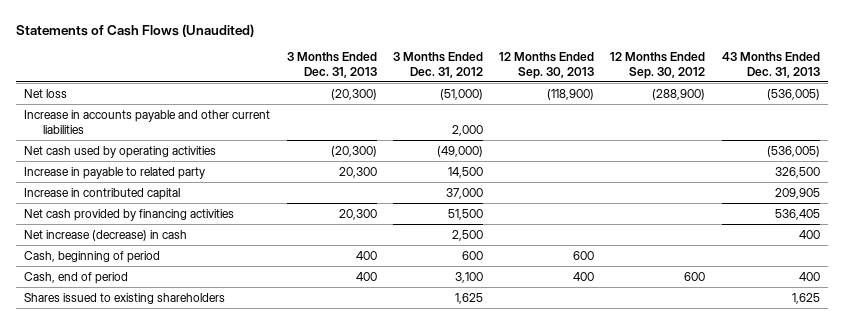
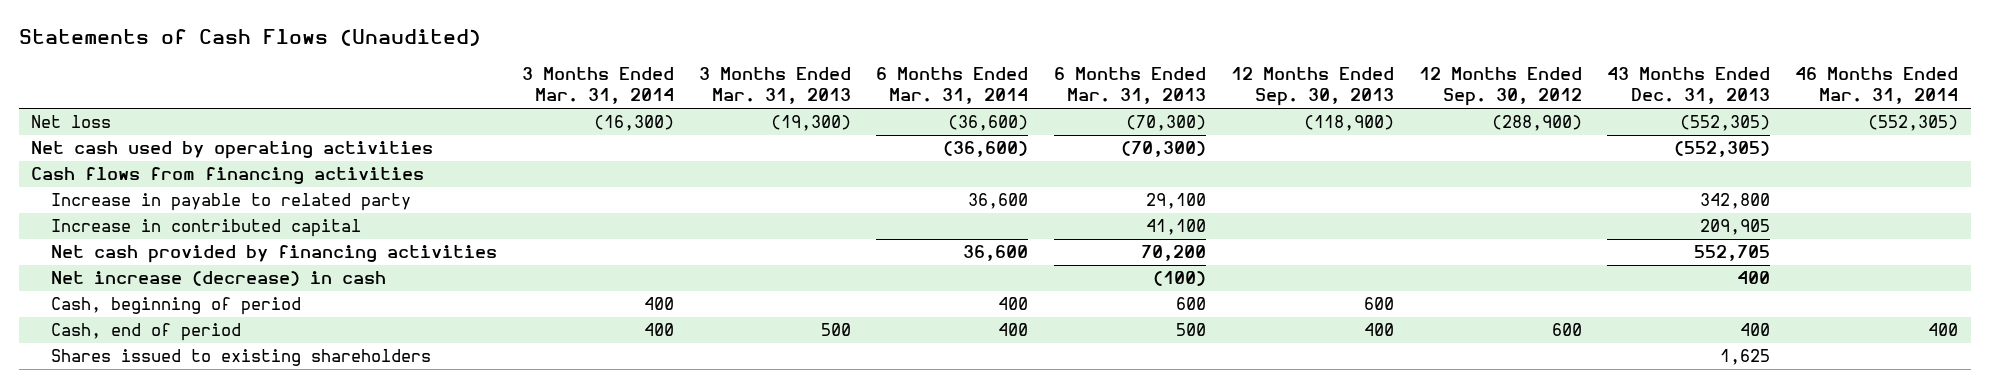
[286,52,377,78] 3 Months Ended Dec. 31, 2013 -> none
[392,52,483,78] 3 Months Ended Dec. 31, 2012 -> none
none -> [521,67,674,105] 3 Months Ended Mar. 31, 2014
none -> [699,67,852,105] 3 Months Ended Mar. 31, 2013
none -> [876,67,1029,105] 6 Months Ended Mar. 31, 2014
none -> [1053,67,1206,105] 6 Months Ended Mar. 31, 2013
none -> [1795,67,1959,105] 46 Months Ended Mar. 31, 2014
[24,109,271,134] Increase in accounts payable and other current liabilities -> none
[766,88,820,100] (536,005) -> [1680,115,1771,132] (552,305)
[766,145,820,157] (536,005) -> [1674,141,1771,158] (552,305)
none -> [31,167,425,185] Cash flows from financing activities
[774,166,820,178] 326,500 -> [1700,193,1771,210] 342,800
[774,208,820,220] 536,405 -> [1694,245,1771,262] 552,705

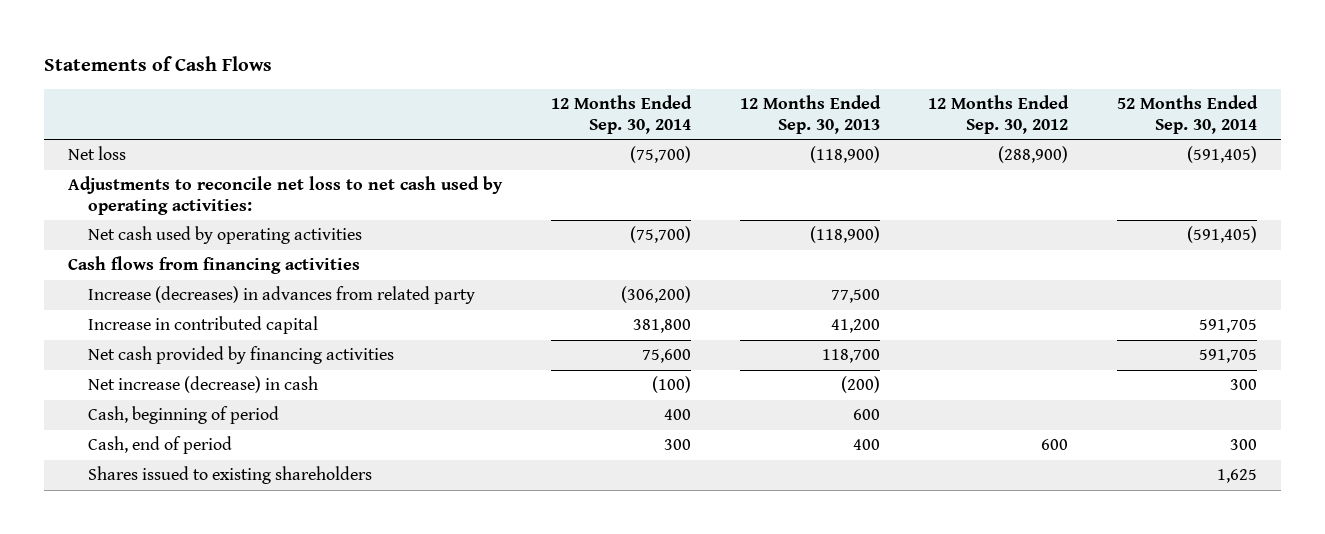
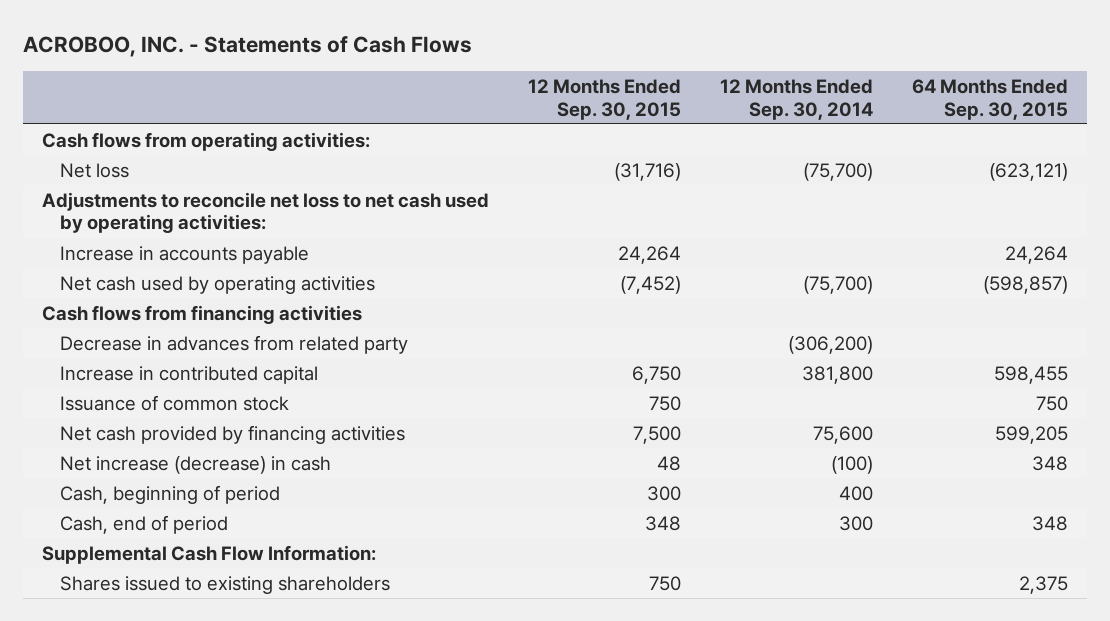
[44,56,273,72] Statements of Cash Flows -> [23,36,473,58] ACROBOO, INC. - Statements of Cash Flows
[739,94,881,134] 12 Months Ended Sep. 30, 2013 -> none
[928,94,1070,134] 12 Months Ended Sep. 30, 2012 -> none
[1117,94,1259,134] 52 Months Ended Sep. 30, 2014 -> none
none -> [528,78,682,120] 12 Months Ended Sep. 30, 2015
none -> [911,78,1068,120] 64 Months Ended Sep. 30, 2015
none -> [42,131,371,151] Cash flows from operating activities:
none -> [59,245,309,264] Increase in accounts payable
[87,286,475,305] Increase (decreases) in advances from related party -> [59,334,408,354] Decrease in advances from related party
none -> [59,394,289,411] Issuance of common stock
none -> [42,544,377,564] Supplemental Cash Flow Information:

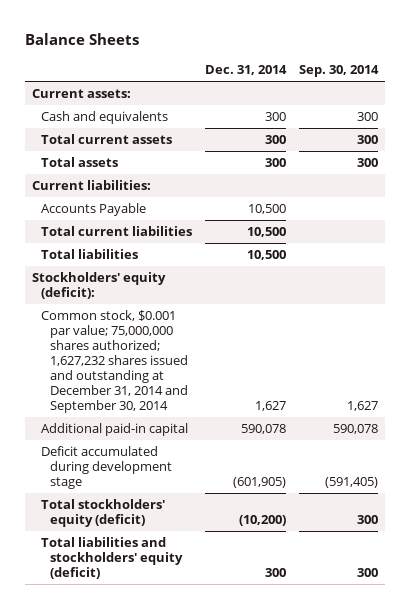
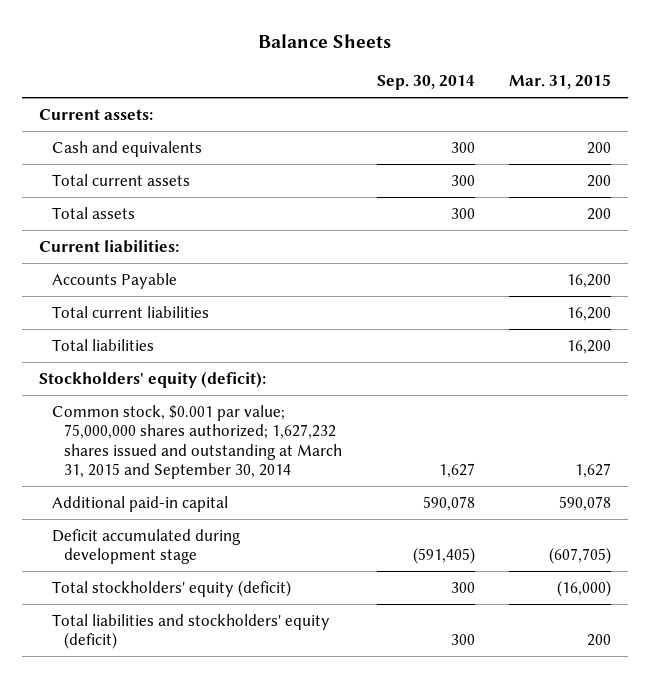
[205,65,288,76] Dec. 31, 2014 -> none
none -> [508,74,611,90] Mar. 31, 2015
[41,310,189,413] Common stock, $0.001 par value; 75,000,000 shares authorized; 1,627,232 shares issued and outstanding at December 31, 2014 and September 30, 2014 -> [51,404,343,479] Common stock, $0.001 par value; 75,000,000 shares authorized; 1,627,232 shares issued and outstanding at March 31, 2015 and September 30, 2014

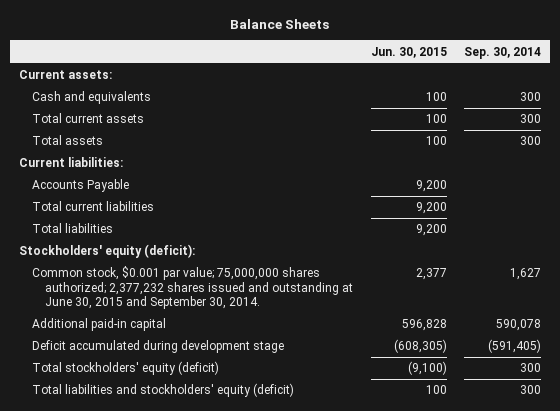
[508,74,611,90] Mar. 31, 2015 -> none
none -> [370,46,447,58] Jun. 30, 2015
[51,404,343,479] Common stock, $0.001 par value; 75,000,000 shares authorized; 1,627,232 shares issued and outstanding at March 31, 2015 and September 30, 2014 -> [32,266,354,309] Common stock, $0.001 par value; 75,000,000 shares authorized; 2,377,232 shares issued and outstanding at June 30, 2015 and September 30, 2014.

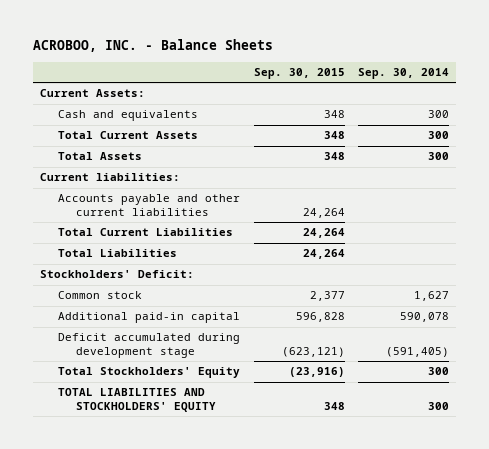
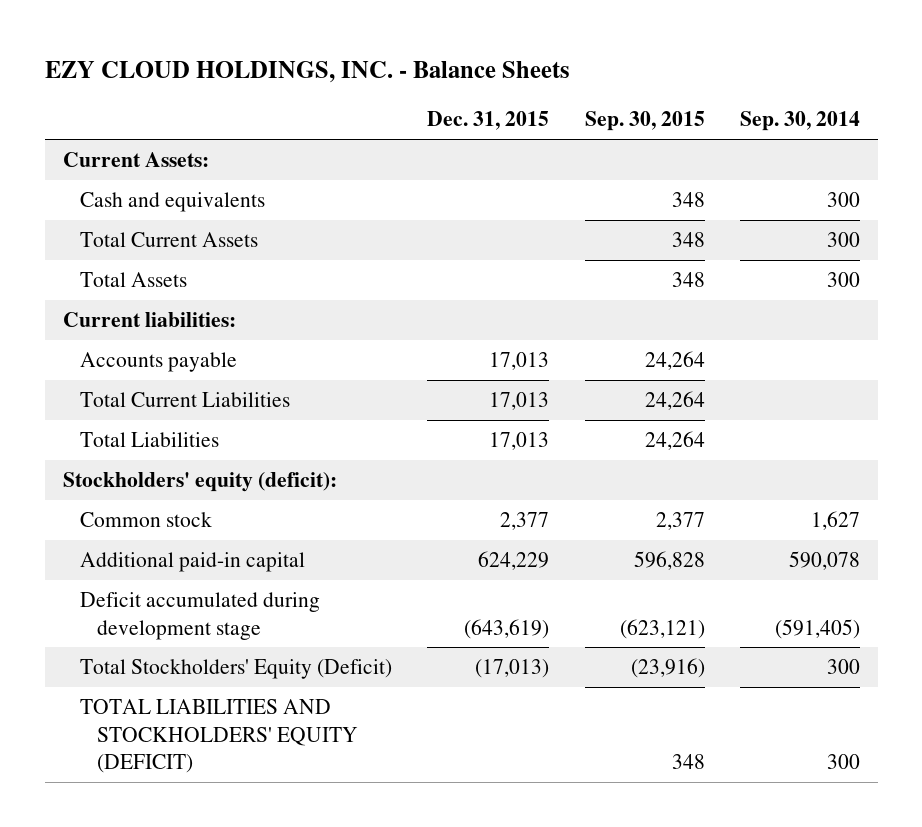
[33,39,274,53] ACROBOO, INC. - Balance Sheets -> [44,61,570,84] EZY CLOUD HOLDINGS, INC. - Balance Sheets
none -> [427,111,550,131] Dec. 31, 2015
[57,194,240,217] Accounts payable and other current liabilities -> [79,352,237,373] Accounts payable
[39,270,194,279] Stockholders' Deficit: -> [62,472,337,493] Stockholders' equity (deficit):
[57,367,240,379] Total Stockholders' Equity -> [79,659,392,680] Total Stockholders' Equity (Deficit)
[57,388,216,413] TOTAL LIABILITIES AND STOCKHOLDERS' EQUITY -> [79,699,359,774] TOTAL LIABILITIES AND STOCKHOLDERS' EQUITY (DEFICIT)

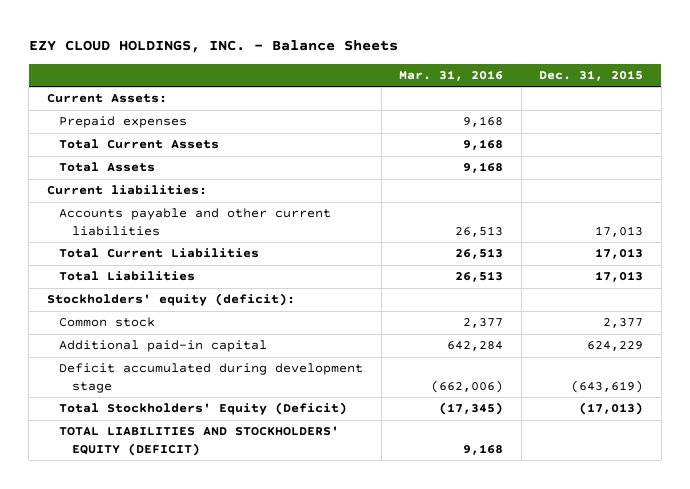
[584,111,705,132] Sep. 30, 2015 -> none
[739,111,860,132] Sep. 30, 2014 -> none
none -> [399,69,504,81] Mar. 31, 2016
[79,192,265,213] Cash and equivalents -> none
none -> [59,116,188,129] Prepaid expenses
[79,352,237,373] Accounts payable -> [59,208,332,236] Accounts payable and other current liabilities

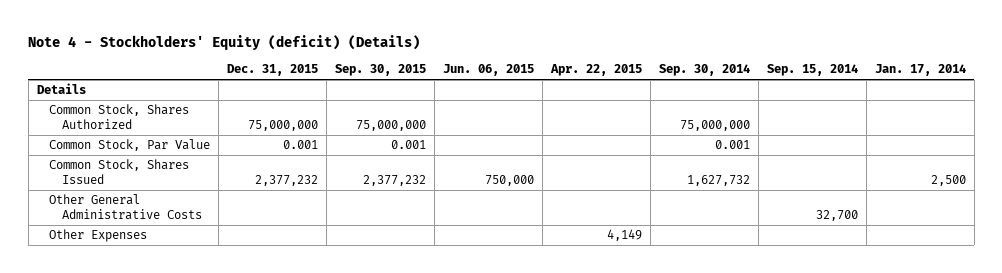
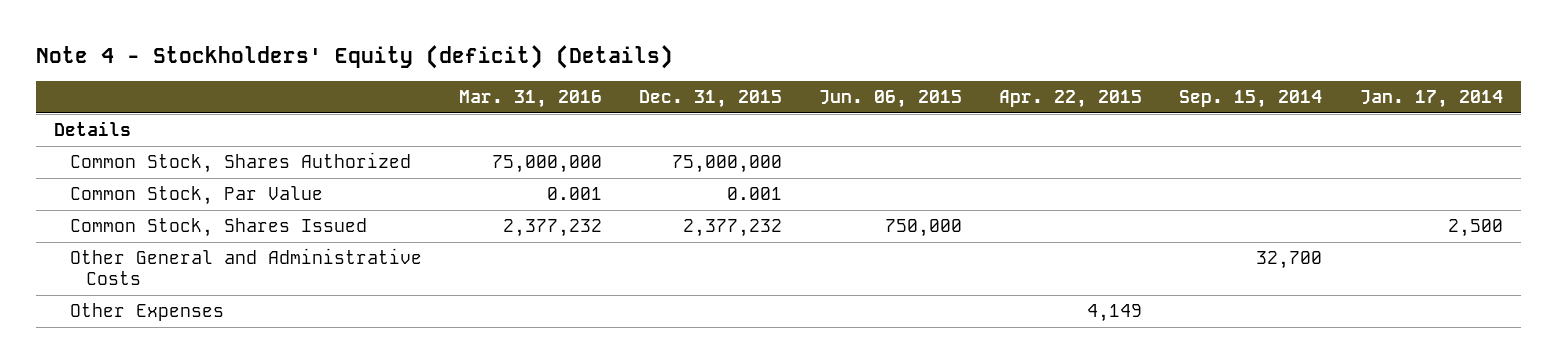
[335,64,427,77] Sep. 30, 2015 -> none
[658,64,750,77] Sep. 30, 2014 -> none
none -> [459,90,603,109] Mar. 31, 2016
[49,194,202,221] Other General Administrative Costs -> [70,248,423,286] Other General and Administrative Costs

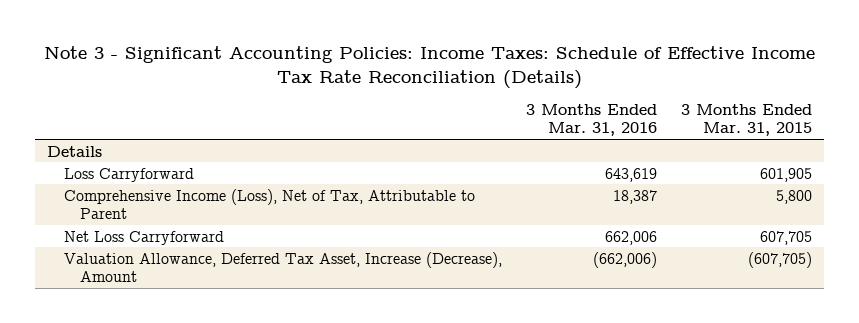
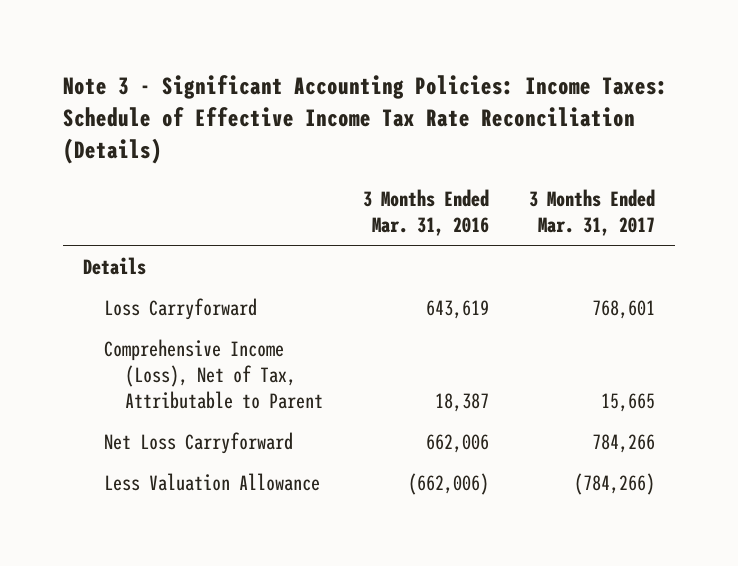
[681,103,813,137] 3 Months Ended Mar. 31, 2015 -> none
none -> [529,188,656,236] 3 Months Ended Mar. 31, 2017
[63,251,502,283] Valuation Allowance, Deferred Tax Asset, Increase (Decrease), Amount -> [103,472,320,491] Less Valuation Allowance

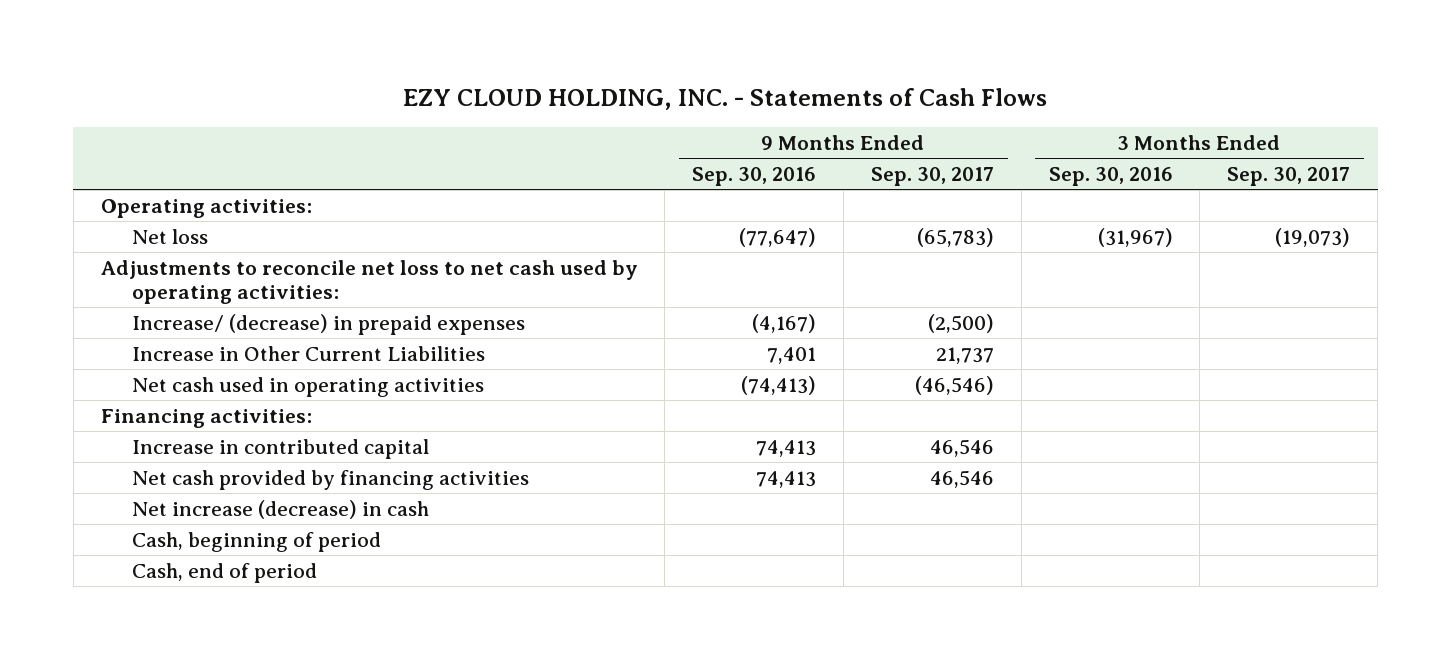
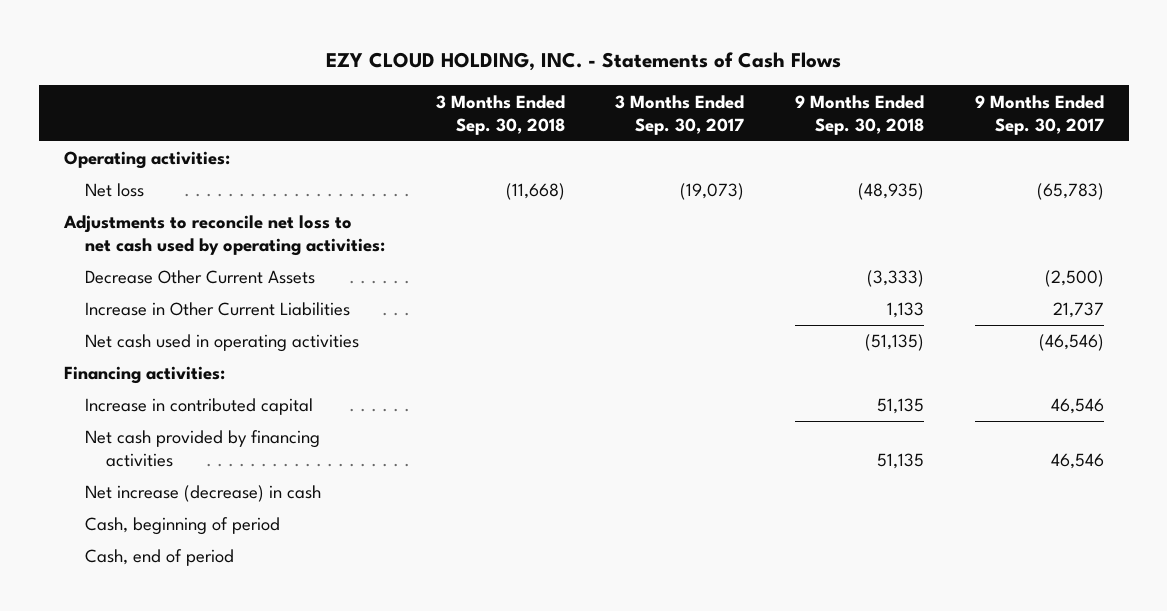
[692,167,817,187] Sep. 30, 2016 -> none
[1048,167,1173,187] Sep. 30, 2016 -> none
none -> [435,94,565,135] 3 Months Ended Sep. 30, 2018
none -> [794,94,924,135] 9 Months Ended Sep. 30, 2018
[132,313,526,335] Increase/ (decrease) in prepaid expenses -> none
none -> [85,270,316,285] Decrease Other Current Assets

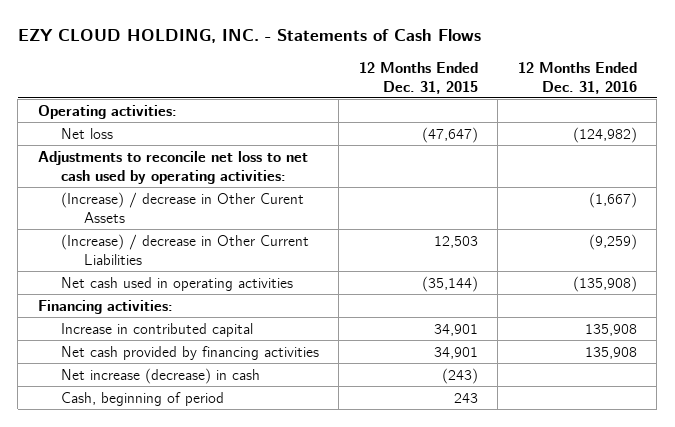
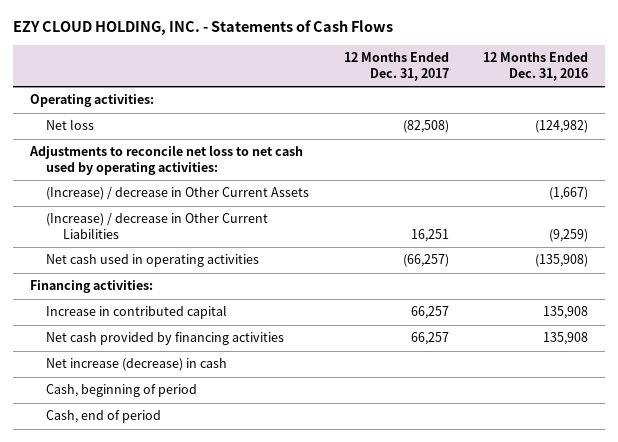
[358,61,478,94] 12 Months Ended Dec. 31, 2015 -> none
none -> [343,52,449,81] 12 Months Ended Dec. 31, 2017
[60,191,304,223] (Increase) / decrease in Other Curent Assets -> [46,187,310,201] (Increase) / decrease in Other Current Assets
none -> [46,410,162,424] Cash, end of period

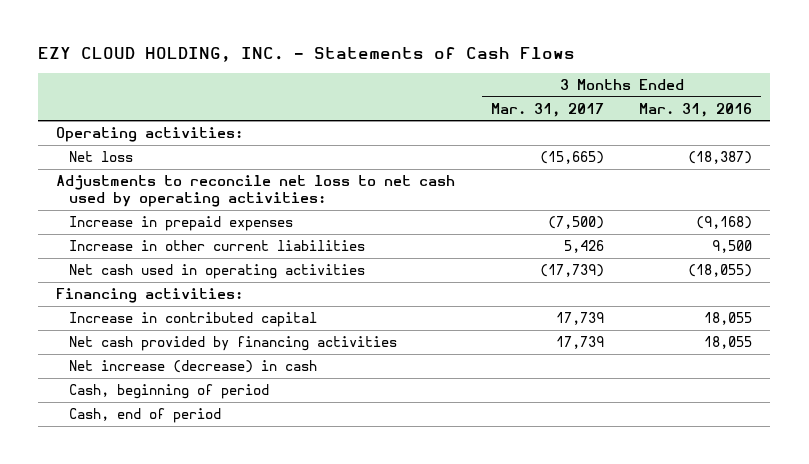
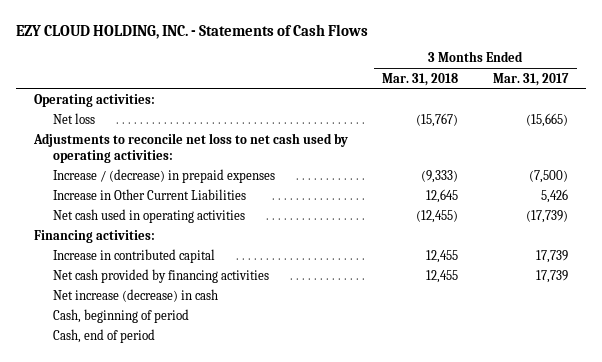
[639,102,753,117] Mar. 31, 2016 -> none
none -> [382,72,459,86] Mar. 31, 2018
[68,216,293,232] Increase in prepaid expenses -> [53,169,276,184] Increase / (decrease) in prepaid expenses
[68,240,365,252] Increase in other current liabilities -> [53,189,247,201] Increase in Other Current Liabilities

